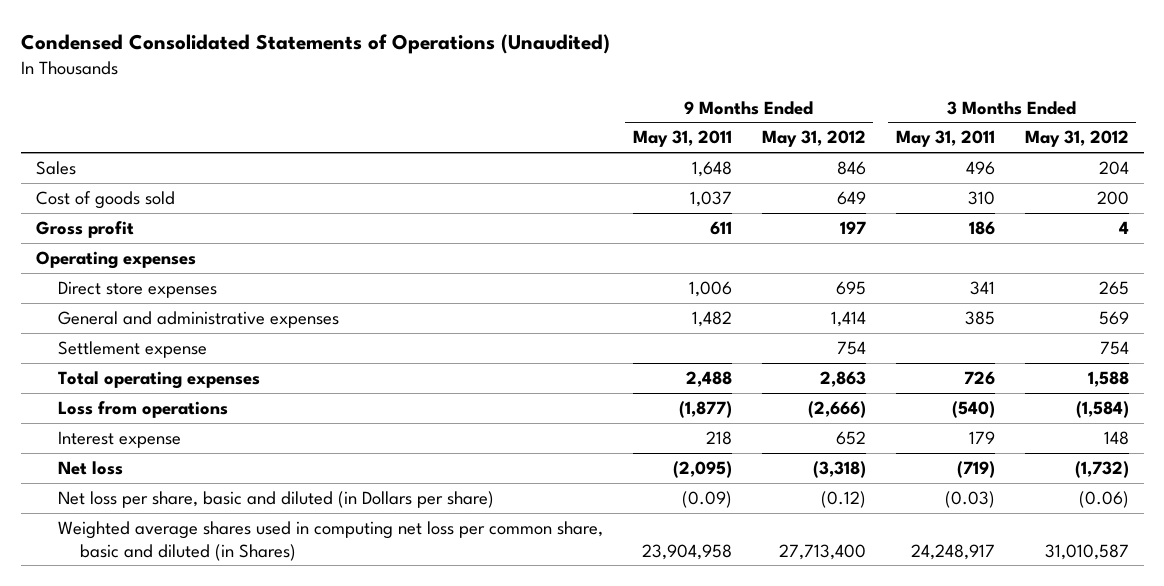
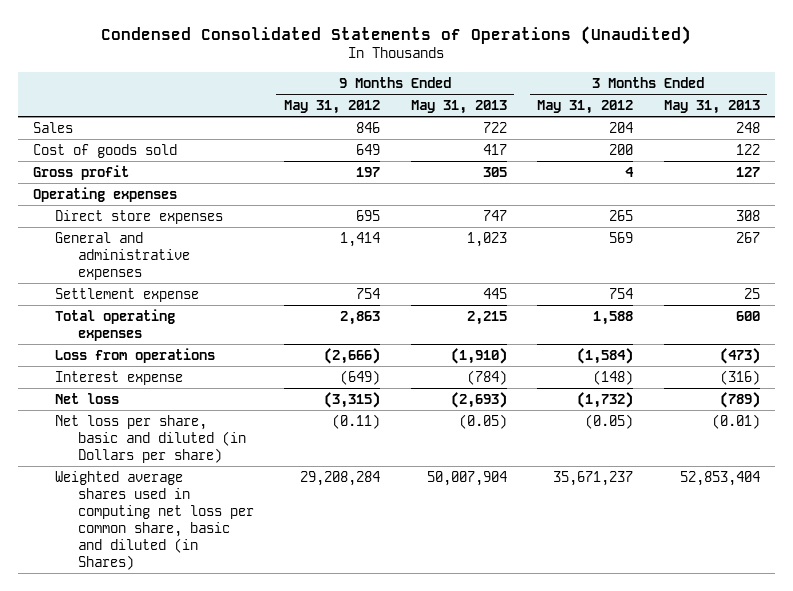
[632,130,732,148] May 31, 2011 -> none
[895,130,995,148] May 31, 2011 -> none
none -> [410,100,507,115] May 31, 2013
none -> [663,100,760,115] May 31, 2013
[835,430,866,445] 652 -> [340,369,381,385] (649)
[1103,430,1129,445] 148 -> [593,369,634,385] (148)
[812,460,866,478] (3,318) -> [324,391,381,408] (3,315)
[820,490,866,508] (0.12) -> [332,413,381,429] (0.11)
[1078,490,1129,508] (0.06) -> [585,413,634,429] (0.05)
[778,543,866,560] 27,713,400 -> [300,470,381,486] 29,208,284
[1044,543,1129,560] 31,010,587 -> [553,470,634,486] 35,671,237

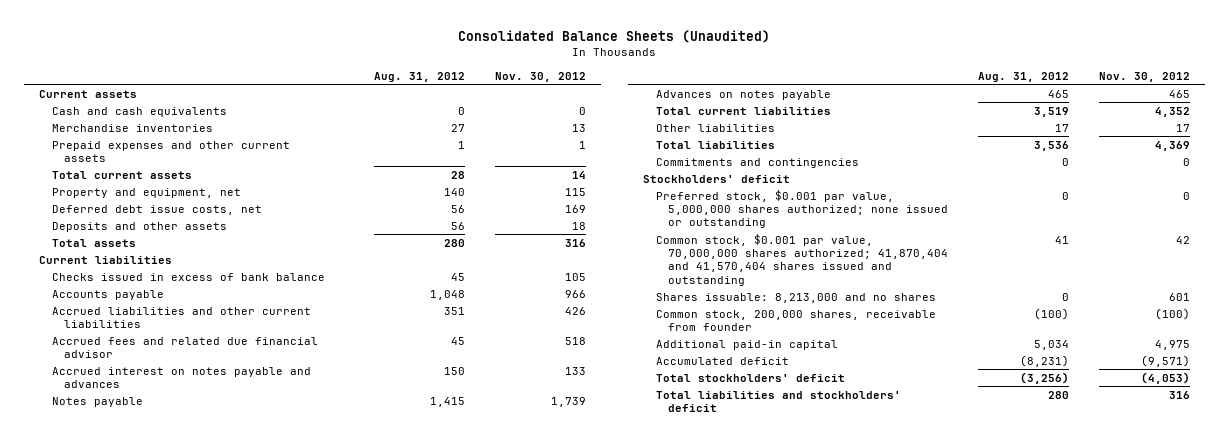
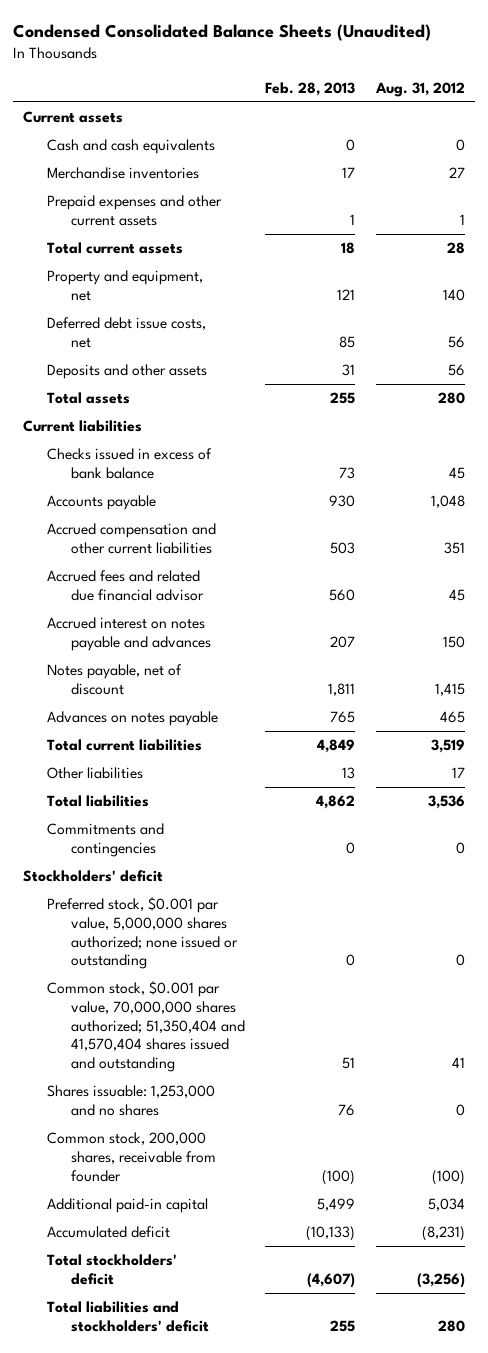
[458,30,771,44] Consolidated Balance Sheets (Unaudited) -> [12,23,431,41] Condensed Consolidated Balance Sheets (Unaudited)
[494,71,586,82] Nov. 30, 2012 -> none
none -> [265,81,356,96] Feb. 28, 2013
[51,306,311,328] Accrued liabilities and other current liabilities -> [46,523,216,554] Accrued compensation and other current liabilities
[51,396,143,407] Notes payable -> [46,664,182,695] Notes payable, net of discount
[655,233,949,286] Common stock, $0.001 par value, 70,000,000 shares authorized; 41,870,404 and 41,570,404 shares issued and outstanding -> [46,981,245,1073] Common stock, $0.001 par value, 70,000,000 shares authorized; 51,350,404 and 41,570,404 shares issued and outstanding
[655,292,936,303] Shares issuable: 8,213,000 and no shares -> [46,1085,215,1116] Shares issuable: 1,253,000 and no shares

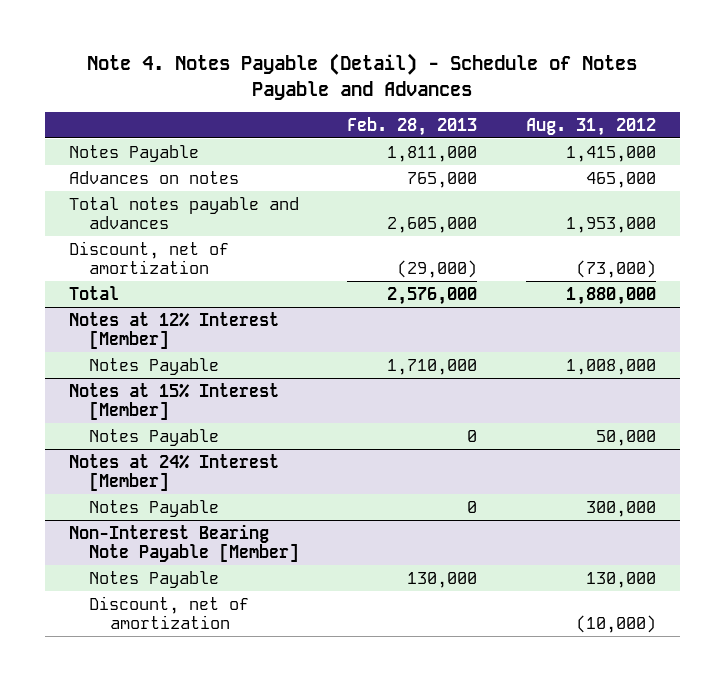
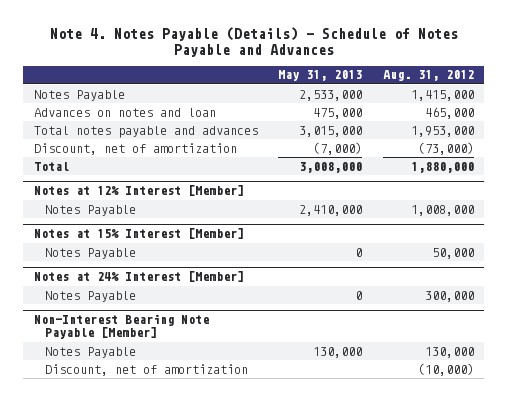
[87,53,638,100] Note 4. Notes Payable (Detail) - Schedule of Notes Payable and Advances -> [49,27,458,58] Note 4. Notes Payable (Details) - Schedule of Notes Payable and Advances
[347,116,478,136] Feb. 28, 2013 -> none
none -> [278,70,363,82] May 31, 2013
[68,170,239,184] Advances on notes -> [33,107,216,117] Advances on notes and loan

